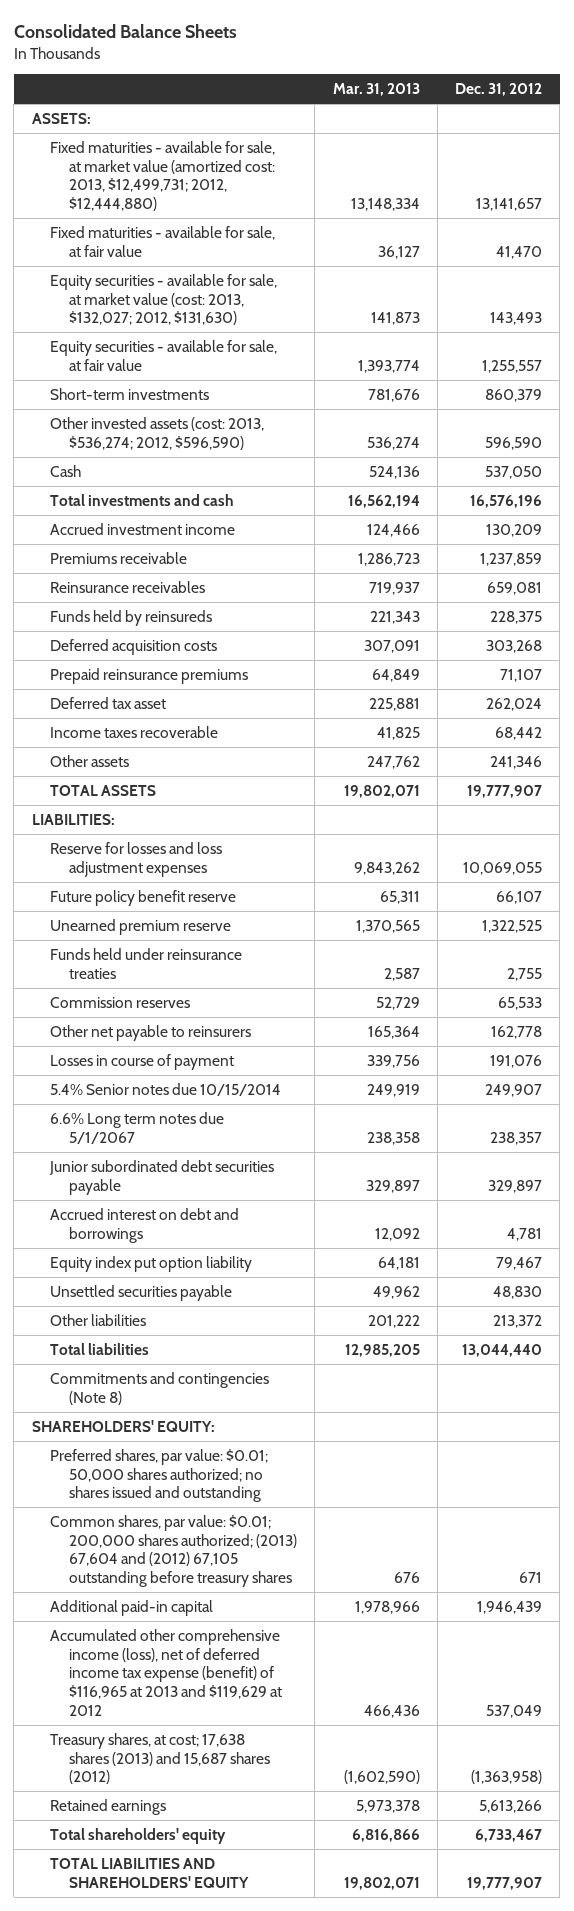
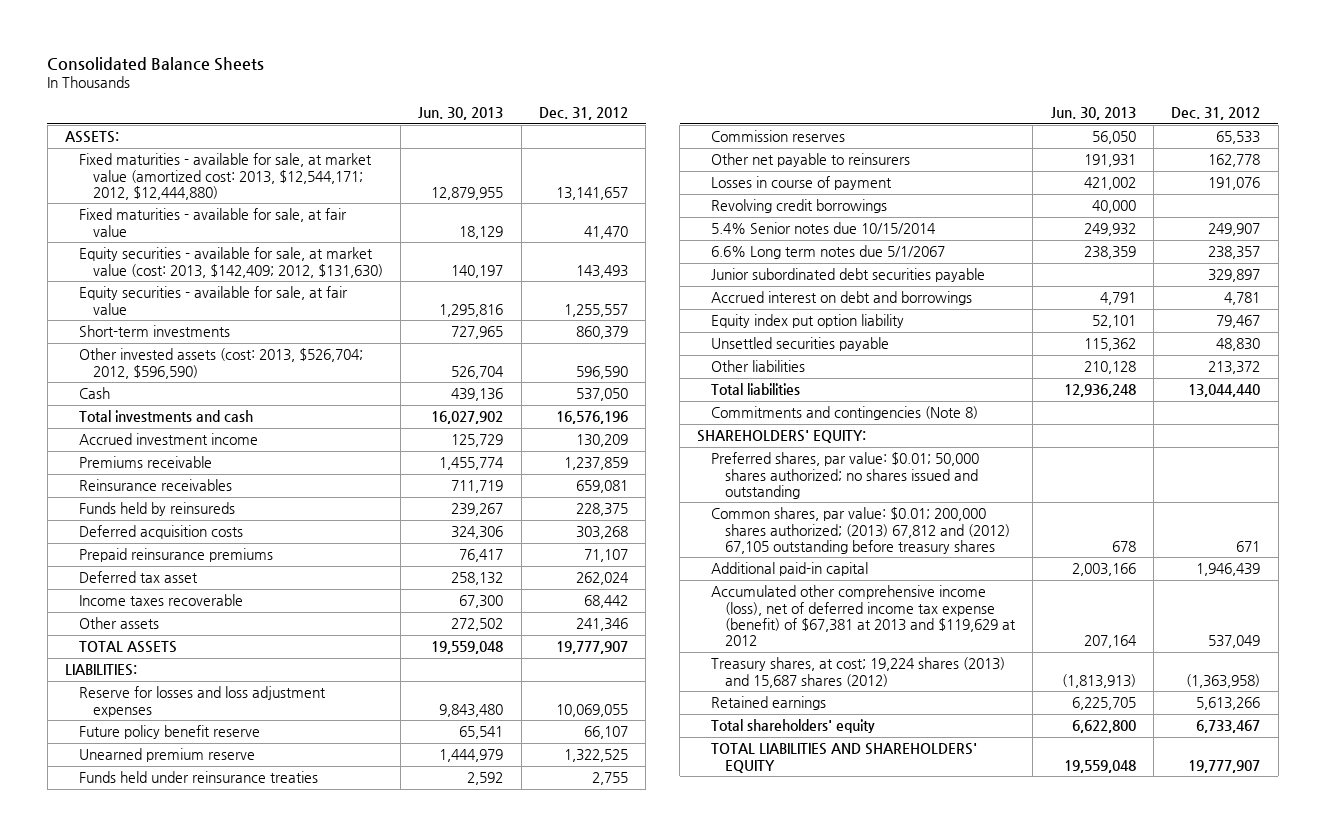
[332,83,420,97] Mar. 31, 2013 -> none
none -> [418,106,504,120] Jun. 30, 2013
[50,140,276,212] Fixed maturities - available for sale, at market value (amortized cost: 2013, $12,499,731; 2012, $12,444,880) -> [79,153,373,200] Fixed maturities - available for sale, at market value (amortized cost: 2013, $12,544,171; 2012, $12,444,880)
[50,273,278,326] Equity securities - available for sale, at market value (cost: 2013, $132,027; 2012, $131,630) -> [79,247,383,278] Equity securities - available for sale, at market value (cost: 2013, $142,409; 2012, $131,630)
[50,416,265,450] Other invested assets (cost: 2013, $536,274; 2012, $596,590) -> [79,348,364,379] Other invested assets (cost: 2013, $526,704; 2012, $596,590)
none -> [711,199,888,214] Revolving credit borrowings
[50,1514,298,1588] Common shares, par value: $0.01; 200,000 shares authorized; (2013) 67,604 and (2012) 67,105 outstanding before treasury shares -> [711,507,1011,554] Common shares, par value: $0.01; 200,000 shares authorized; (2013) 67,812 and (2012) 67,105 outstanding before treasury shares
[50,1628,283,1716] Accumulated other comprehensive income (loss), net of deferred income tax expense (benefit) of $116,965 at 2013 and $119,629 at 2012 -> [711,585,1017,646] Accumulated other comprehensive income (loss), net of deferred income tax expense (benefit) of $67,381 at 2013 and $119,629 at 2012
[50,1732,271,1785] Treasury shares, at cost; 17,638 shares (2013) and 15,687 shares (2012) -> [711,657,1006,688] Treasury shares, at cost; 19,224 shares (2013) and 15,687 shares (2012)

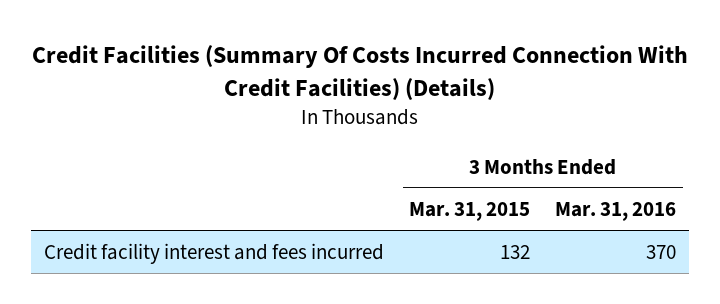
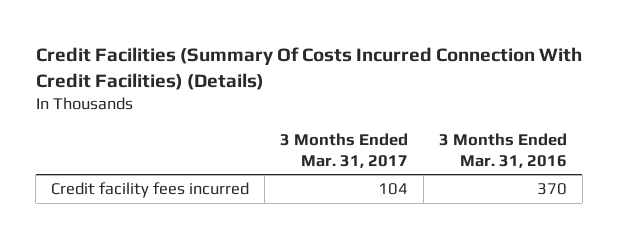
[408,202,530,222] Mar. 31, 2015 -> none
none -> [280,133,409,168] 3 Months Ended Mar. 31, 2017
[43,243,384,265] Credit facility interest and fees incurred -> [51,182,250,199] Credit facility fees incurred

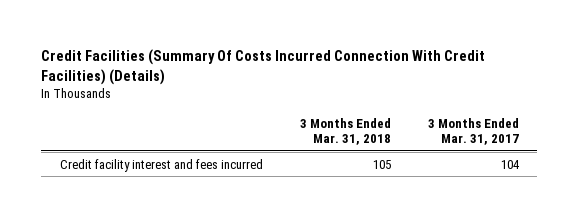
[438,133,567,168] 3 Months Ended Mar. 31, 2016 -> none
none -> [299,117,391,145] 3 Months Ended Mar. 31, 2018
[51,182,250,199] Credit facility fees incurred -> [59,158,263,172] Credit facility interest and fees incurred

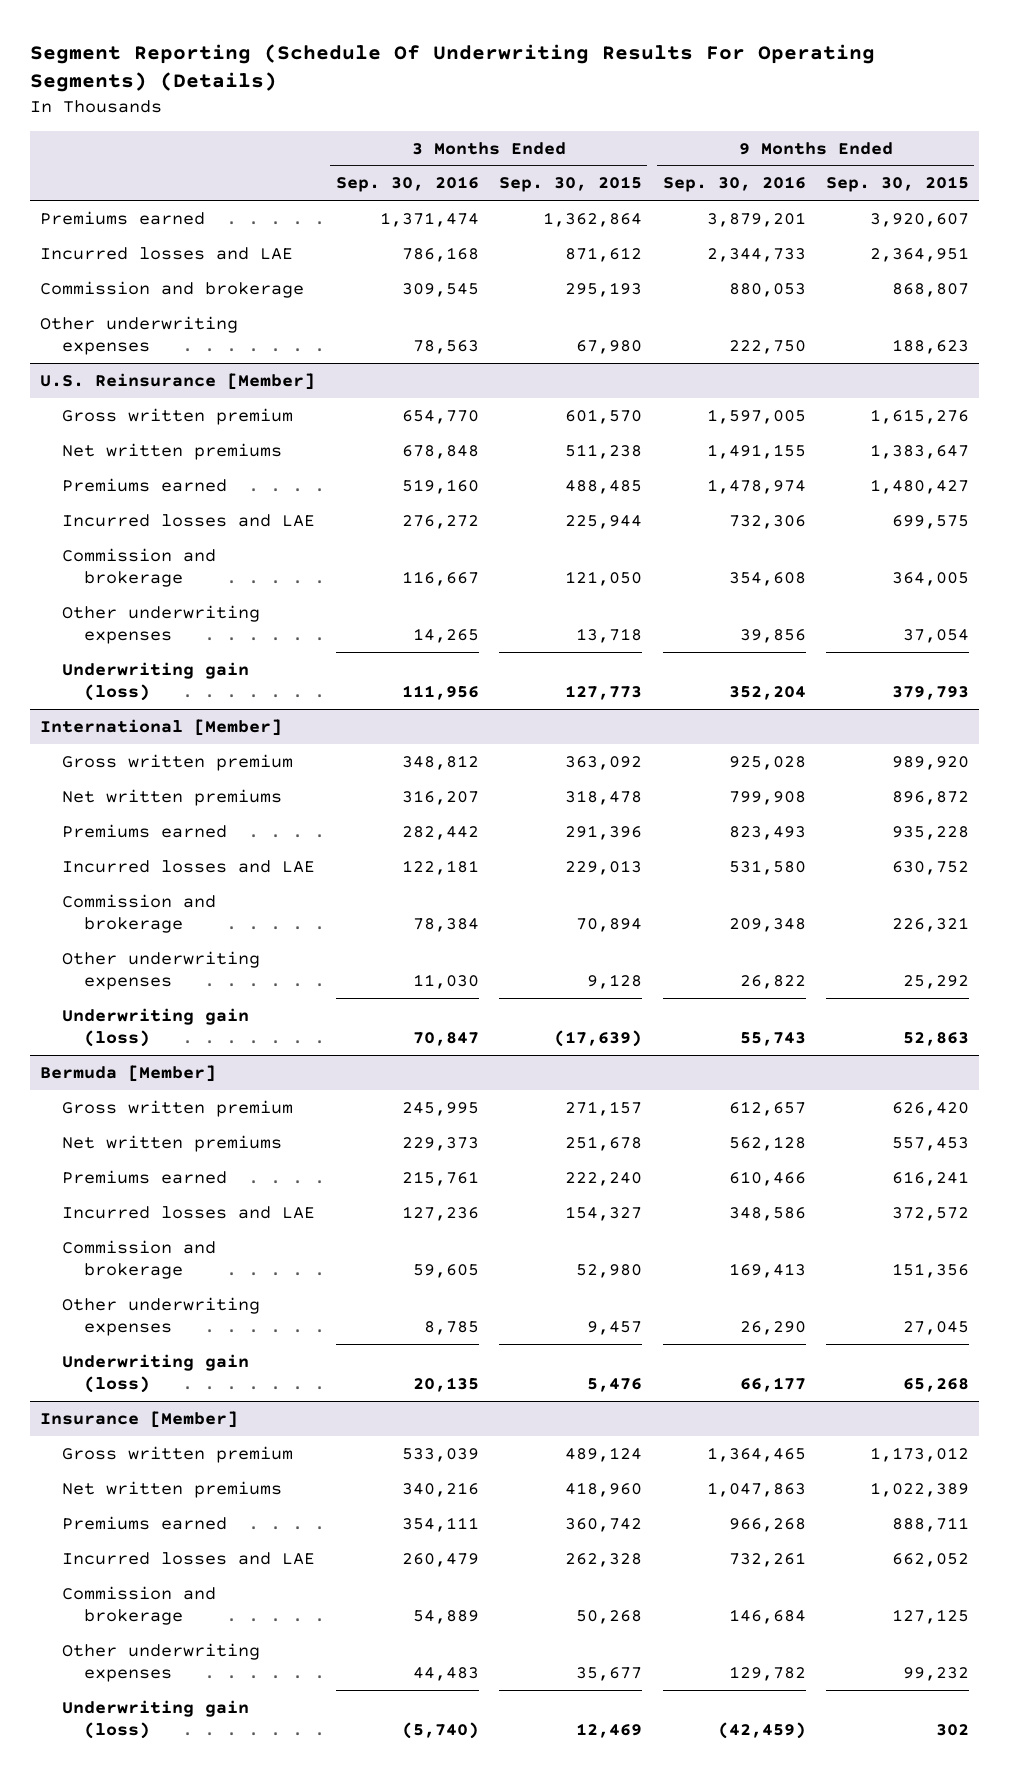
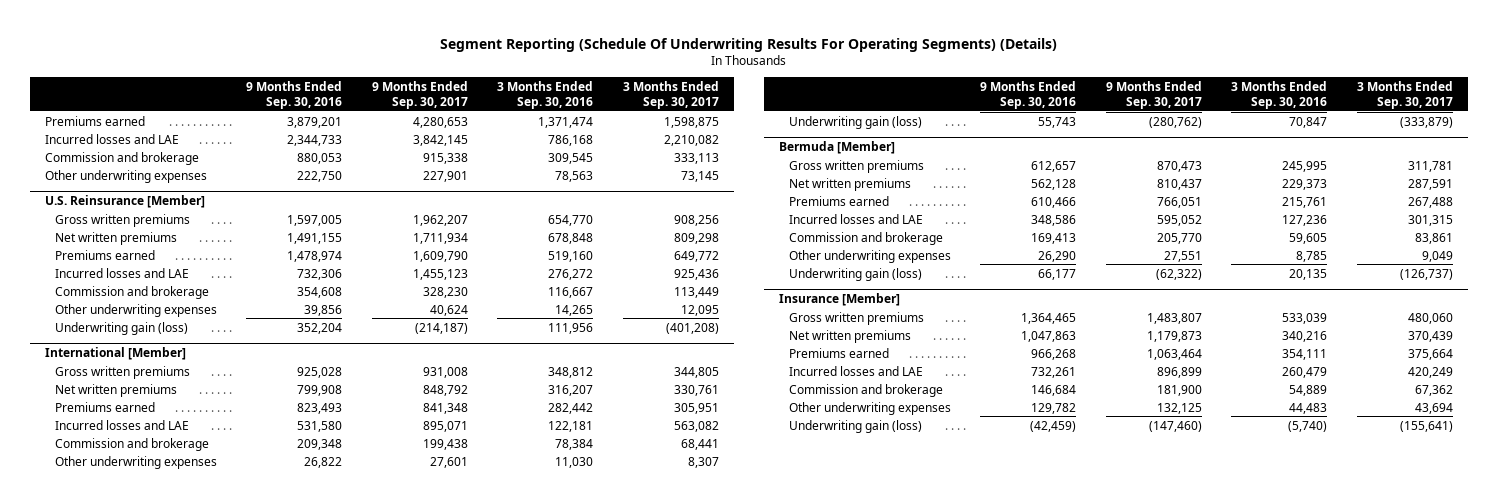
[499,176,643,193] Sep. 30, 2015 -> none
[826,176,970,193] Sep. 30, 2015 -> none
none -> [371,80,468,109] 9 Months Ended Sep. 30, 2017
none -> [622,80,719,109] 3 Months Ended Sep. 30, 2017
[62,407,294,425] Gross written premium -> [54,213,190,227] Gross written premiums
[62,753,294,771] Gross written premium -> [54,365,190,379] Gross written premiums
[62,1099,294,1117] Gross written premium -> [788,159,924,173] Gross written premiums
[62,1445,294,1463] Gross written premium -> [788,311,924,325] Gross written premiums

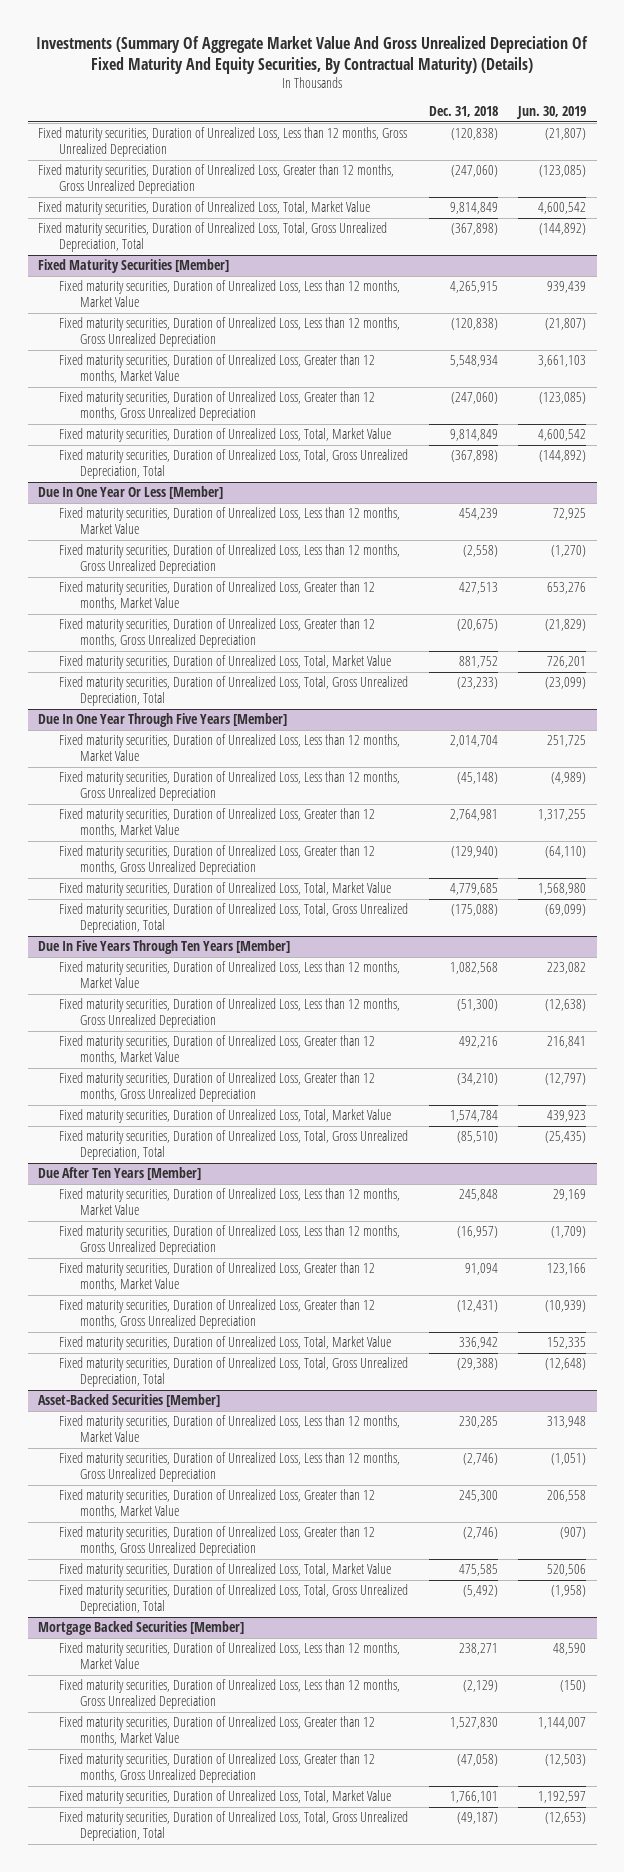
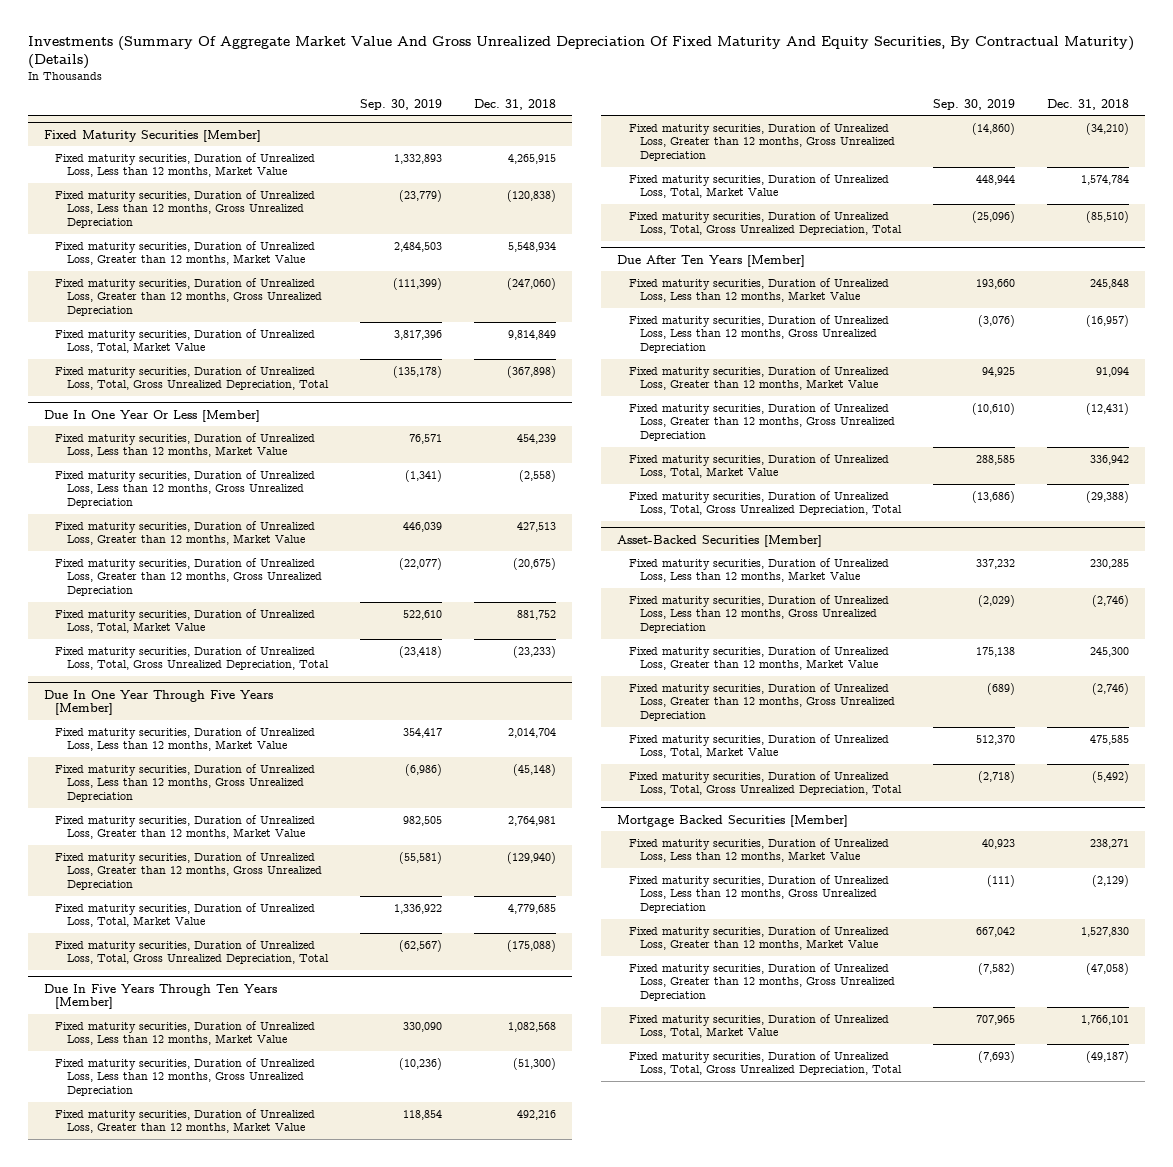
[516,106,587,120] Jun. 30, 2019 -> none
none -> [359,98,442,110] Sep. 30, 2019
[38,127,408,158] Fixed maturity securities, Duration of Unrealized Loss, Less than 12 months, Gross Unrealized Depreciation -> none
[38,164,395,195] Fixed maturity securities, Duration of Unrealized Loss, Greater than 12 months, Gross Unrealized Depreciation -> none
[38,201,371,216] Fixed maturity securities, Duration of Unrealized Loss, Total, Market Value -> none
[38,222,388,253] Fixed maturity securities, Duration of Unrealized Loss, Total, Gross Unrealized Depreciation, Total -> none

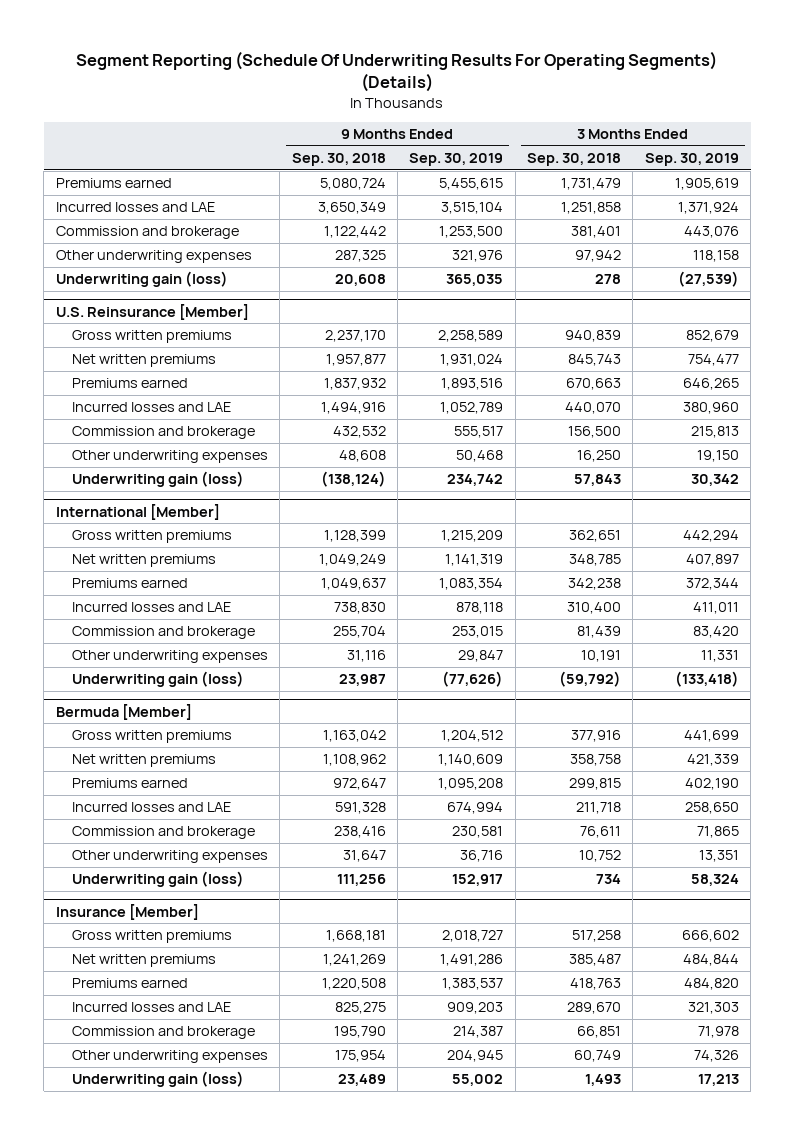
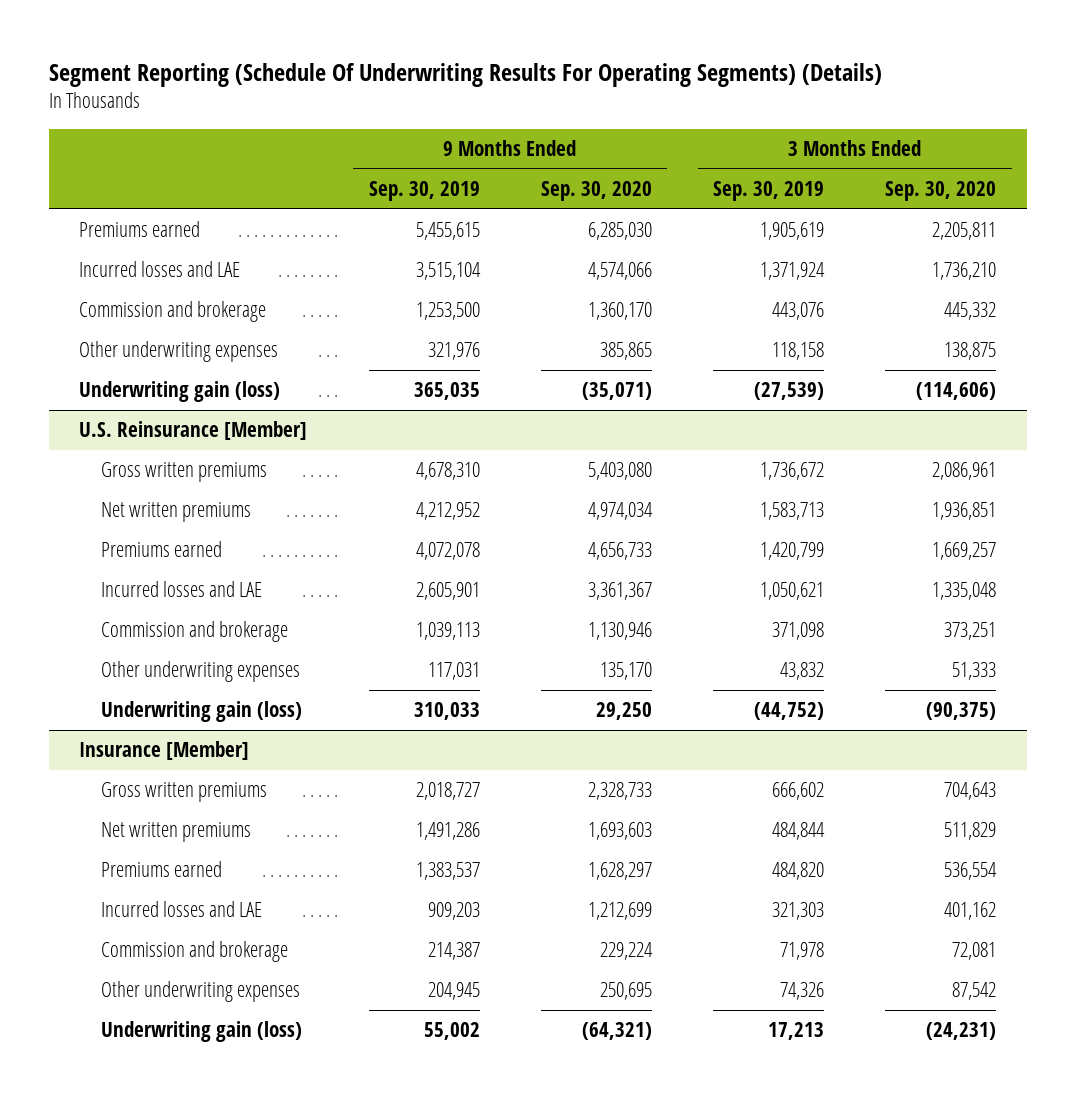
[291,153,386,167] Sep. 30, 2018 -> none
[526,153,621,167] Sep. 30, 2018 -> none
none -> [540,181,652,202] Sep. 30, 2020
none -> [885,181,997,202] Sep. 30, 2020
[55,503,220,520] International [Member] -> none
[71,530,232,544] Gross written premiums -> none
[71,554,216,568] Net written premiums -> none
[71,578,188,589] Premiums earned -> none
[71,602,231,613] Incurred losses and LAE -> none
[71,626,255,640] Commission and brokerage -> none
[71,650,268,664] Other underwriting expenses -> none
[71,671,244,688] Underwriting gain (loss) -> none
[55,703,192,720] Bermuda [Member] -> none
[71,730,232,744] Gross written premiums -> none
[71,754,216,768] Net written premiums -> none
[71,778,188,789] Premiums earned -> none
[71,802,231,813] Incurred losses and LAE -> none
[71,826,255,840] Commission and brokerage -> none
[71,850,268,864] Other underwriting expenses -> none
[71,871,244,888] Underwriting gain (loss) -> none
[438,330,504,343] 2,258,589 -> [415,462,480,481] 4,678,310
[685,330,739,343] 852,679 -> [760,462,825,481] 1,736,672
[440,354,504,367] 1,931,024 -> [415,502,480,521] 4,212,952
[687,354,739,367] 754,477 -> [760,502,825,521] 1,583,713
[441,378,504,391] 1,893,516 -> [415,542,480,561] 4,072,078
[682,378,739,391] 646,265 -> [760,542,825,561] 1,420,799
[440,402,504,415] 1,052,789 -> [415,582,480,601] 2,605,901
[682,402,739,415] 380,960 -> [760,582,825,601] 1,050,621
[454,426,504,439] 555,517 -> [415,622,480,641] 1,039,113
[690,426,739,439] 215,813 -> [772,622,825,641] 371,098
[456,450,504,463] 50,468 -> [427,662,480,681] 117,031
[696,450,739,463] 19,150 -> [780,662,825,681] 43,832
[447,474,504,487] 234,742 -> [413,702,480,721] 310,033
[690,474,739,487] 30,342 -> [754,702,825,721] (44,752)

